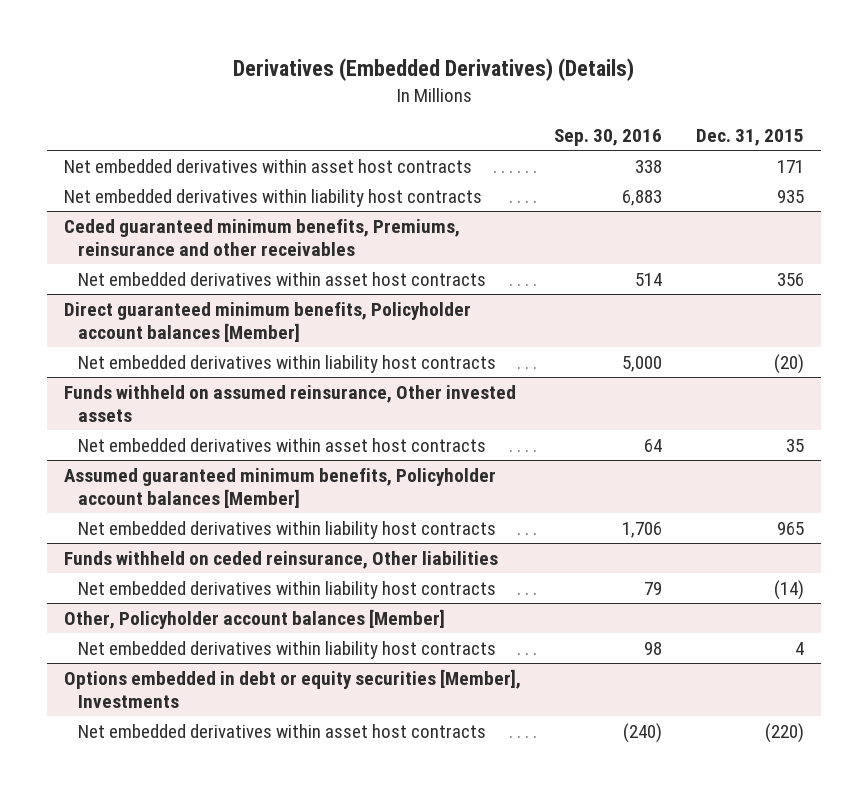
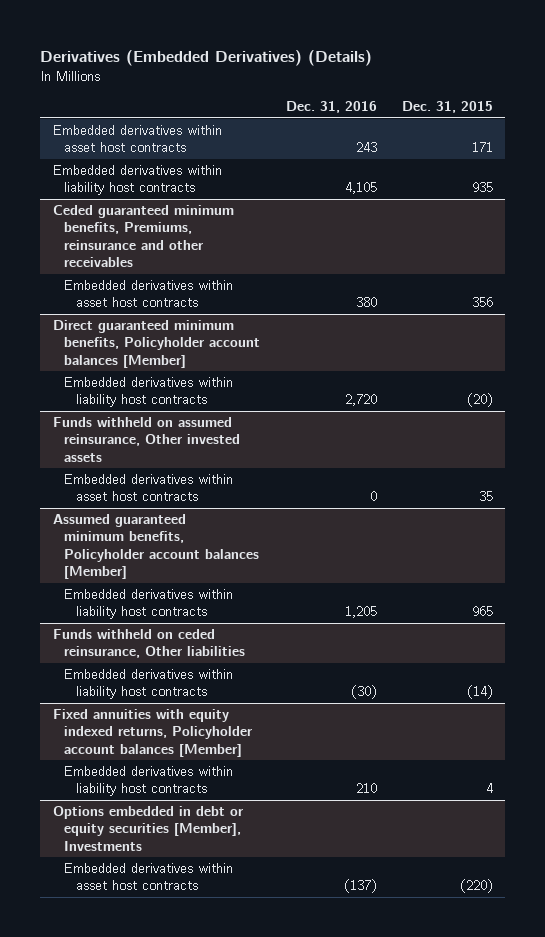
[554,129,663,147] Sep. 30, 2016 -> none
none -> [285,101,377,114] Dec. 31, 2016
[63,158,472,173] Net embedded derivatives within asset host contracts -> [52,125,222,153] Embedded derivatives within asset host contracts
[63,188,482,207] Net embedded derivatives within liability host contracts -> [52,165,222,196] Embedded derivatives within liability host contracts
[78,271,487,286] Net embedded derivatives within asset host contracts -> [64,280,234,308] Embedded derivatives within asset host contracts
[78,354,497,373] Net embedded derivatives within liability host contracts -> [64,377,234,408] Embedded derivatives within liability host contracts
[78,437,487,452] Net embedded derivatives within asset host contracts -> [64,474,234,502] Embedded derivatives within asset host contracts
[78,520,497,539] Net embedded derivatives within liability host contracts -> [64,589,234,620] Embedded derivatives within liability host contracts
[63,608,445,629] Other, Policyholder account balances [Member] -> none
[78,580,497,599] Net embedded derivatives within liability host contracts -> [64,669,234,700] Embedded derivatives within liability host contracts
none -> [52,709,253,757] Fixed annuities with equity indexed returns, Policyholder account balances [Member]
[78,640,497,659] Net embedded derivatives within liability host contracts -> [64,766,234,797] Embedded derivatives within liability host contracts
[78,723,487,738] Net embedded derivatives within asset host contracts -> [64,863,234,891] Embedded derivatives within asset host contracts

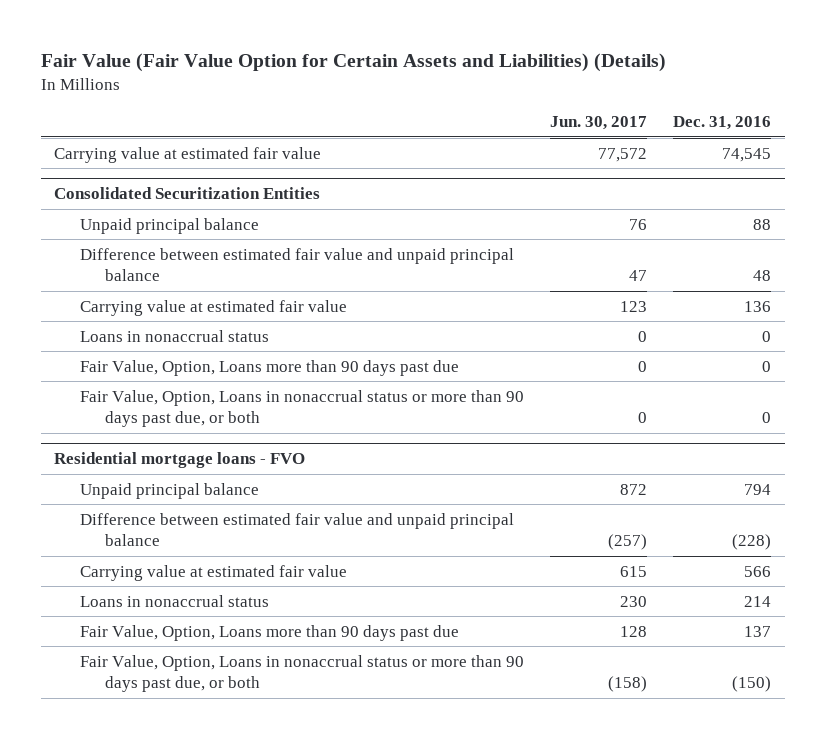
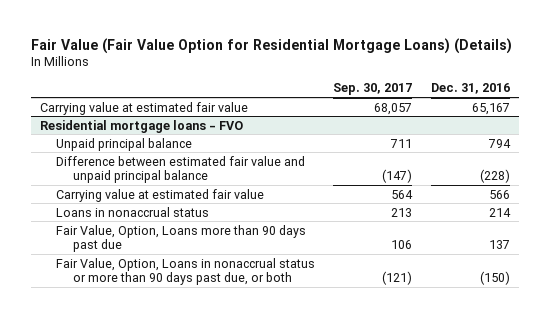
[40,52,666,72] Fair Value (Fair Value Option for Certain Assets and Liabilities) (Details) -> [30,37,512,54] Fair Value (Fair Value Option for Residential Mortgage Loans) (Details)
[550,116,648,131] Jun. 30, 2017 -> none
none -> [333,83,413,96] Sep. 30, 2017
[53,187,320,200] Consolidated Securitization Entities -> none
[79,217,259,234] Unpaid principal balance -> none
[79,247,514,281] Difference between estimated fair value and unpaid principal balance -> none
[79,299,347,316] Carrying value at estimated fair value -> none
[79,329,269,342] Loans in nonaccrual status -> none
[79,359,459,376] Fair Value, Option, Loans more than 90 days past due -> none
[79,389,524,427] Fair Value, Option, Loans in nonaccrual status or more than 90 days past due, or both -> none
[722,147,772,162] 74,545 -> [471,102,510,115] 65,167

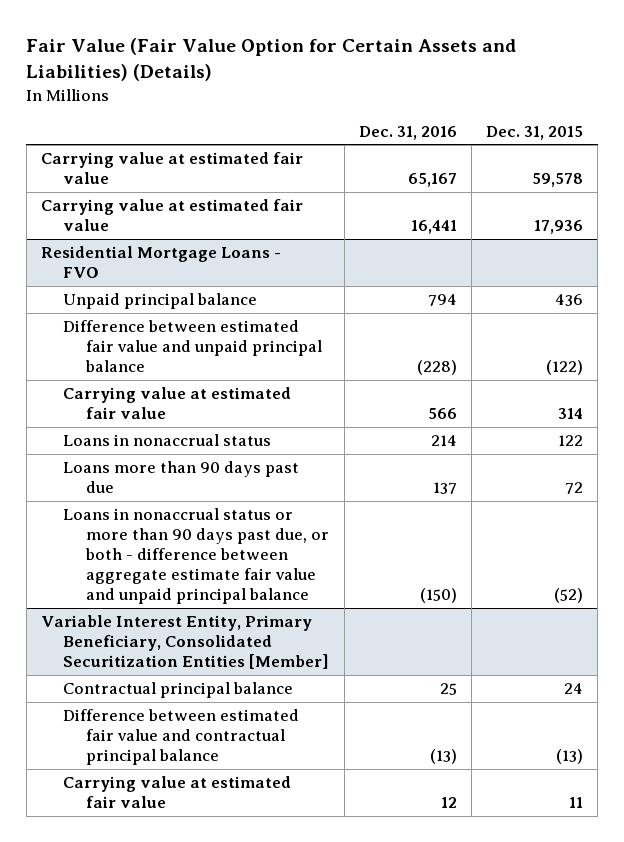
[30,37,512,54] Fair Value (Fair Value Option for Residential Mortgage Loans) (Details) -> [26,38,517,82] Fair Value (Fair Value Option for Certain Assets and Liabilities) (Details)
[333,83,413,96] Sep. 30, 2017 -> none
none -> [485,125,583,140] Dec. 31, 2015
none -> [41,199,304,232] Carrying value at estimated fair value
[39,119,243,133] Residential mortgage loans - FVO -> [41,246,282,279] Residential Mortgage Loans - FVO
[56,224,307,253] Fair Value, Option, Loans more than 90 days past due -> [63,461,300,494] Loans more than 90 days past due
[56,257,316,286] Fair Value, Option, Loans in nonaccrual status or more than 90 days past due, or both -> [63,508,329,604] Loans in nonaccrual status or more than 90 days past due, or both - difference between aggregate estimate fair value and unpaid principal balance
none -> [41,615,330,670] Variable Interest Entity, Primary Beneficiary, Consolidated Securitization Entities [Member]
none -> [63,682,294,699] Contractual principal balance
none -> [63,709,300,766] Difference between estimated fair value and contractual principal balance
none -> [63,776,292,809] Carrying value at estimated fair value

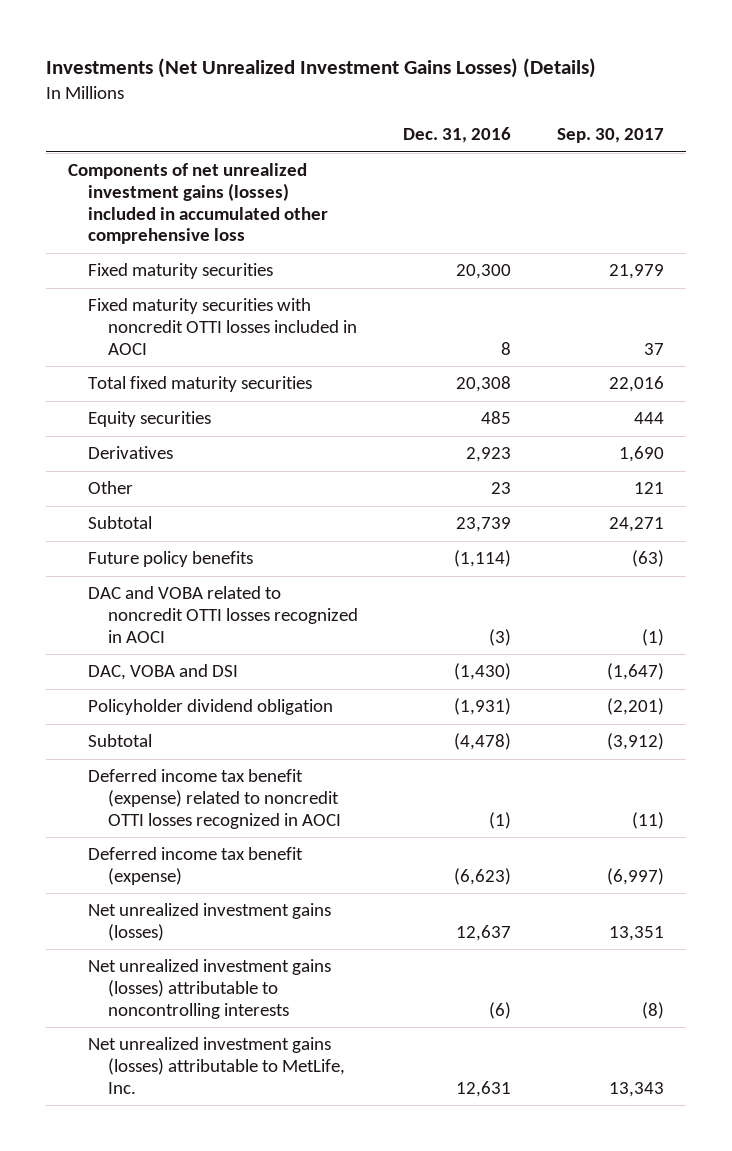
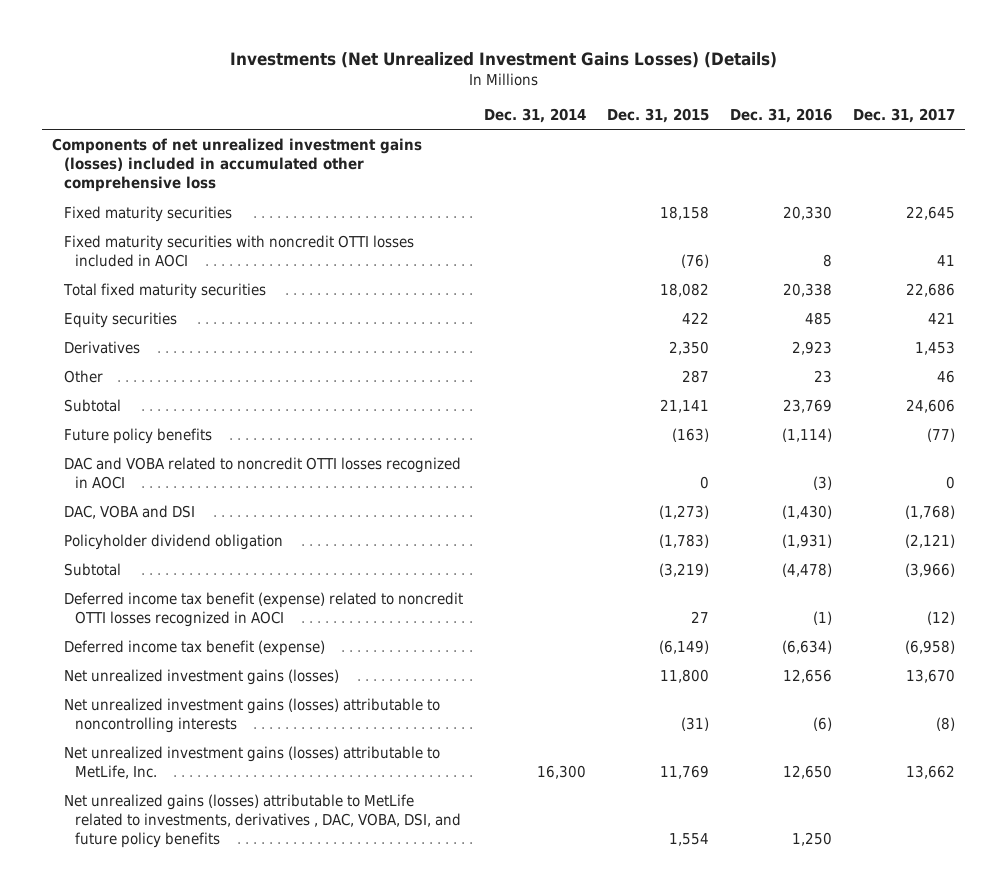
[556,128,664,144] Sep. 30, 2017 -> none
none -> [483,108,586,124] Dec. 31, 2014
none -> [606,108,709,124] Dec. 31, 2015
none -> [852,108,955,124] Dec. 31, 2017
[456,264,512,280] 20,300 -> [782,206,832,221] 20,330
[456,376,512,393] 20,308 -> [782,283,832,298] 20,338
[456,517,512,533] 23,739 -> [782,399,832,414] 23,769
[454,868,512,886] (6,623) -> [781,640,832,655] (6,634)
[456,925,512,942] 12,637 -> [782,669,832,684] 12,656
[456,1080,512,1097] 12,631 -> [782,765,832,780] 12,650
none -> [63,794,462,849] Net unrealized gains (losses) attributable to MetLife related to investments, derivatives , DAC, VOBA, DSI, and future policy benefits

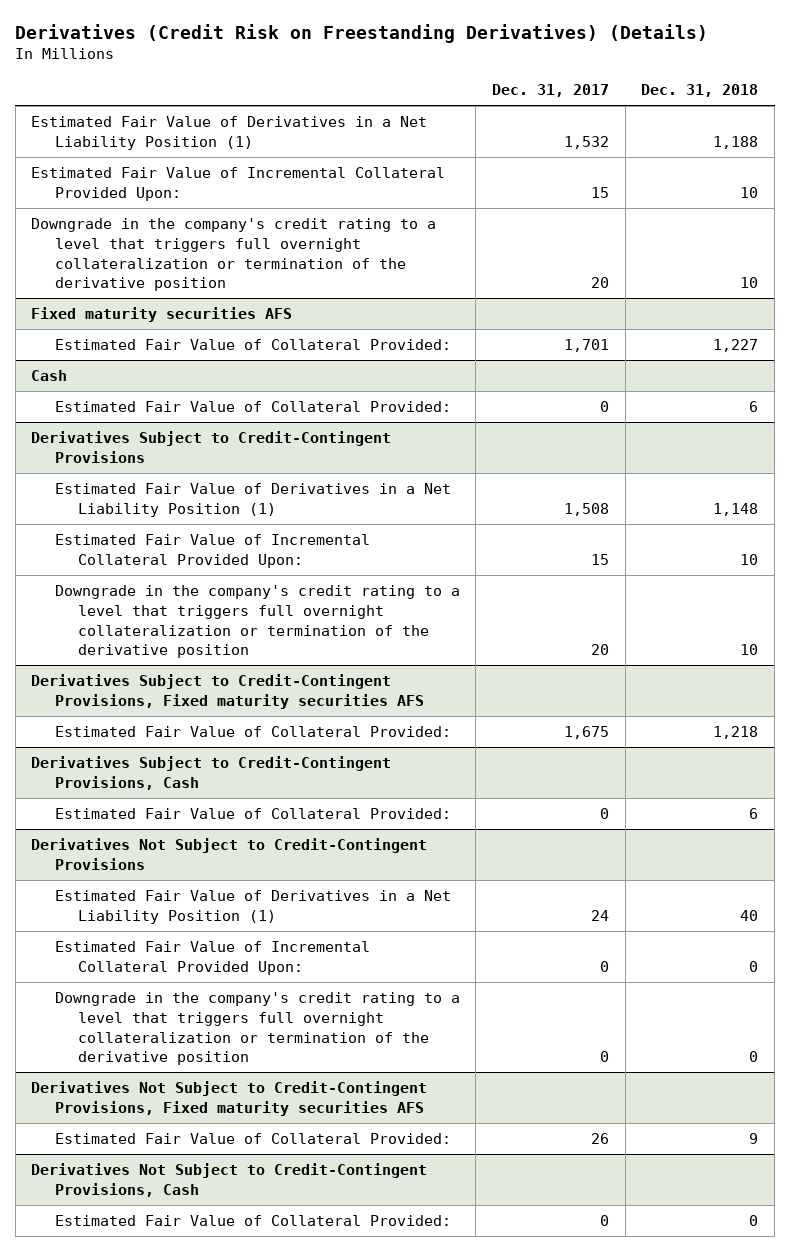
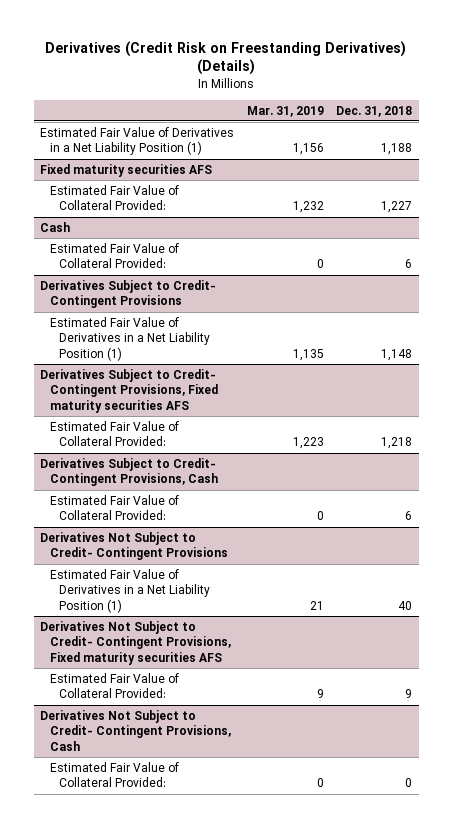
[492,84,610,98] Dec. 31, 2017 -> none
none -> [246,105,324,117] Mar. 31, 2019
[31,167,446,201] Estimated Fair Value of Incremental Collateral Provided Upon: -> none
[31,218,437,292] Downgrade in the company's credit rating to a level that triggers full overnight collateralization or termination of the derivative position -> none
[31,431,392,463] Derivatives Subject to Credit-Contingent Provisions -> [40,279,217,309] Derivatives Subject to Credit- Contingent Provisions
[54,534,370,568] Estimated Fair Value of Incremental Collateral Provided Upon: -> none
[54,585,460,659] Downgrade in the company's credit rating to a level that triggers full overnight collateralization or termination of the derivative position -> none
[31,674,424,709] Derivatives Subject to Credit-Contingent Provisions, Fixed maturity securities AFS -> [40,368,218,414] Derivatives Subject to Credit- Contingent Provisions, Fixed maturity securities AFS
[31,756,392,790] Derivatives Subject to Credit-Contingent Provisions, Cash -> [40,457,218,487] Derivatives Subject to Credit- Contingent Provisions, Cash
[31,838,428,870] Derivatives Not Subject to Credit-Contingent Provisions -> [40,531,228,561] Derivatives Not Subject to Credit- Contingent Provisions
[54,941,370,975] Estimated Fair Value of Incremental Collateral Provided Upon: -> none
[54,992,460,1066] Downgrade in the company's credit rating to a level that triggers full overnight collateralization or termination of the derivative position -> none
[31,1081,428,1116] Derivatives Not Subject to Credit-Contingent Provisions, Fixed maturity securities AFS -> [40,620,231,666] Derivatives Not Subject to Credit- Contingent Provisions, Fixed maturity securities AFS
[31,1163,428,1197] Derivatives Not Subject to Credit-Contingent Provisions, Cash -> [40,709,231,752] Derivatives Not Subject to Credit- Contingent Provisions, Cash

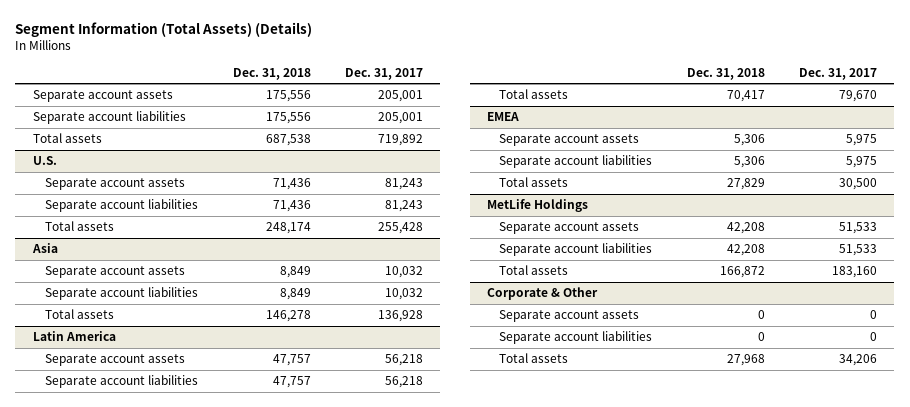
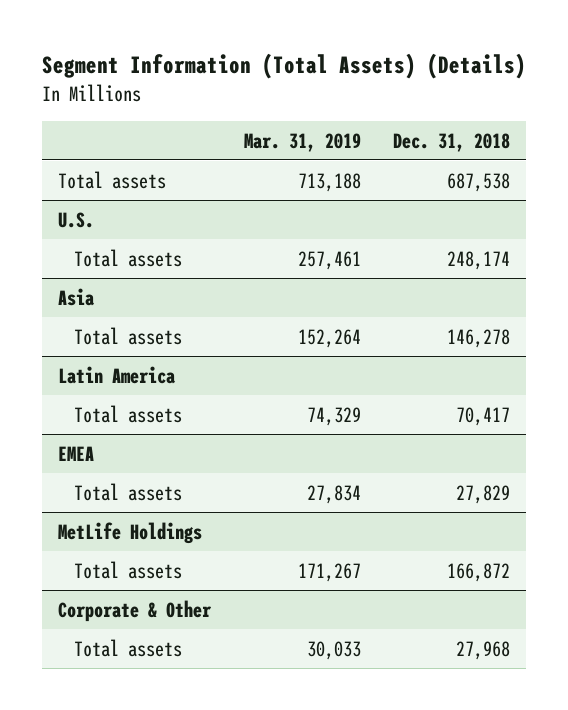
[344,67,423,80] Dec. 31, 2017 -> none
none -> [243,132,361,152] Mar. 31, 2019
[32,90,173,103] Separate account assets -> none
[32,111,186,125] Separate account liabilities -> none
[45,178,186,191] Separate account assets -> none
[45,199,199,213] Separate account liabilities -> none
[45,266,186,279] Separate account assets -> none
[45,287,199,301] Separate account liabilities -> none
[45,354,186,367] Separate account assets -> none
[45,375,199,389] Separate account liabilities -> none
[499,134,640,147] Separate account assets -> none
[499,155,653,169] Separate account liabilities -> none
[499,222,640,235] Separate account assets -> none
[499,243,653,257] Separate account liabilities -> none
[499,310,640,323] Separate account assets -> none
[499,331,653,345] Separate account liabilities -> none

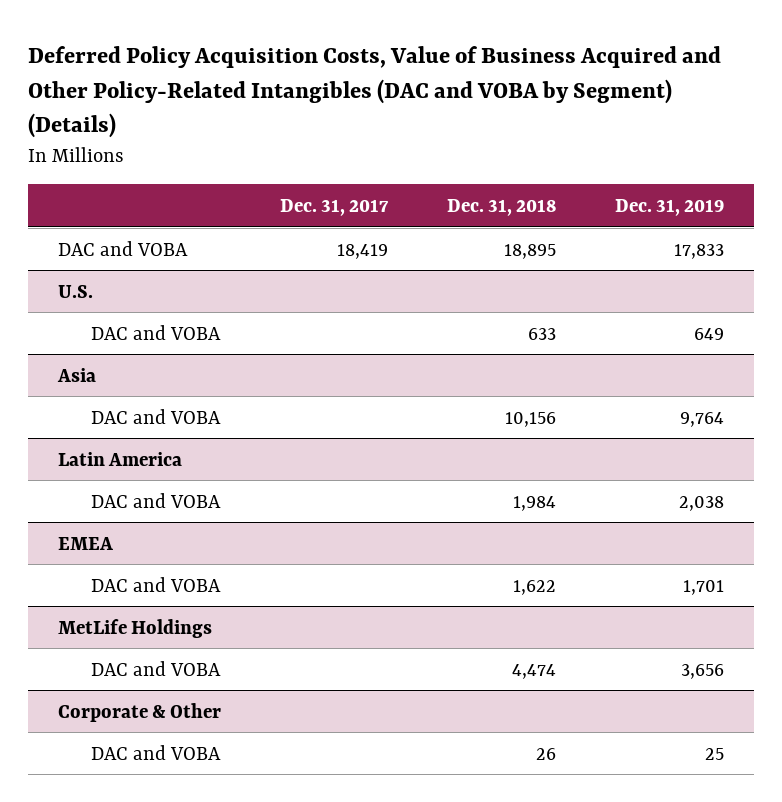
[41,53,526,80] Segment Information (Total Assets) (Details) -> [28,46,722,139] Deferred Policy Acquisition Costs, Value of Business Acquired and Other Policy-Related Intangibles (DAC and VOBA by Segment) (Details)
[243,132,361,152] Mar. 31, 2019 -> none
none -> [280,198,390,216] Dec. 31, 2017
none -> [615,198,725,216] Dec. 31, 2019
[58,170,167,189] Total assets -> none
none -> [57,240,188,256] DAC and VOBA
[74,248,183,267] Total assets -> none
none -> [91,324,222,340] DAC and VOBA
[74,326,183,345] Total assets -> none
none -> [91,408,222,424] DAC and VOBA
[74,404,183,423] Total assets -> none
none -> [91,492,222,508] DAC and VOBA
[74,482,183,501] Total assets -> none
none -> [91,576,222,592] DAC and VOBA
[74,560,183,579] Total assets -> none
none -> [91,660,222,676] DAC and VOBA
[74,638,183,657] Total assets -> none
none -> [91,744,222,760] DAC and VOBA

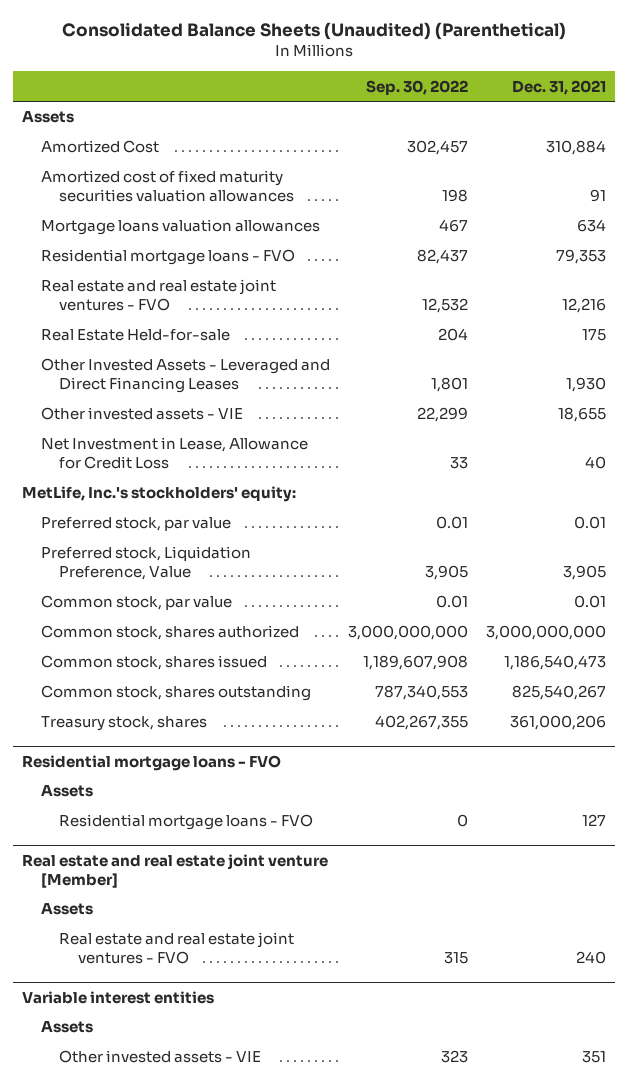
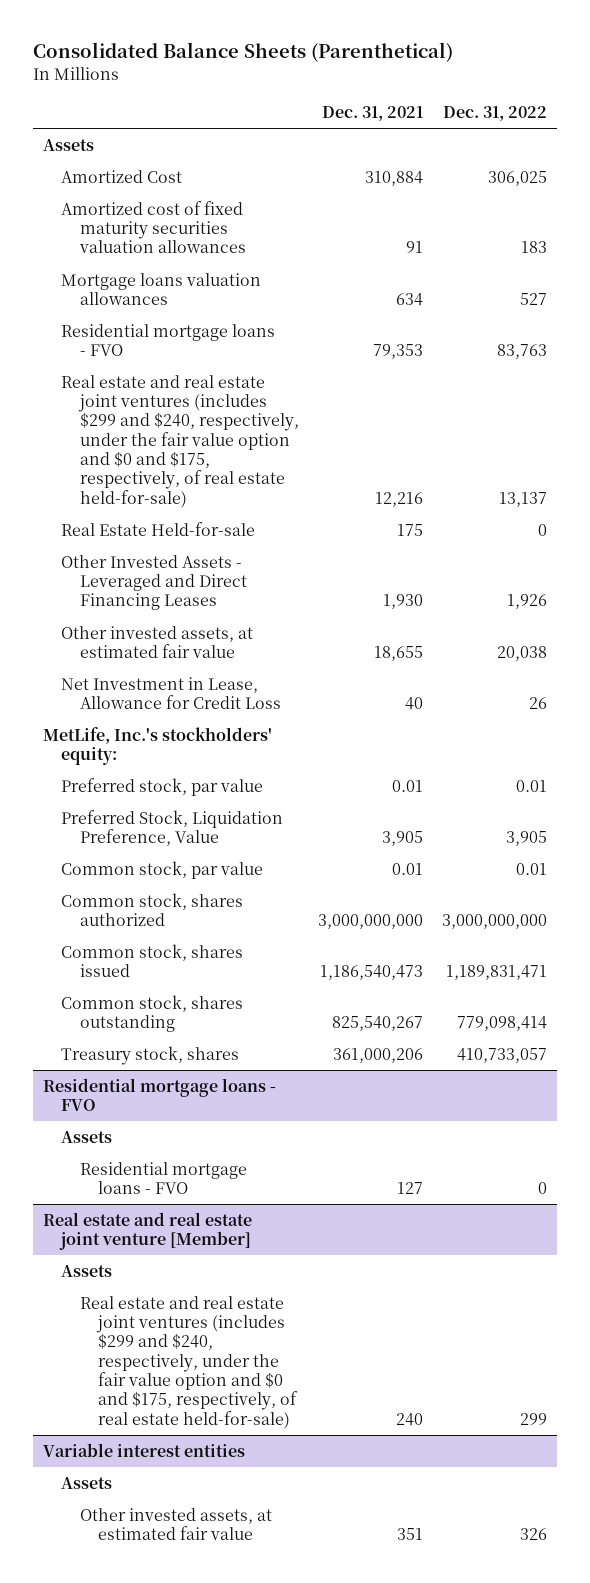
[61,22,566,41] Consolidated Balance Sheets (Unaudited) (Parenthetical) -> [33,42,454,63] Consolidated Balance Sheets (Parenthetical)
[365,79,468,95] Sep. 30, 2022 -> none
none -> [443,106,548,122] Dec. 31, 2022
[40,279,276,312] Real estate and real estate joint ventures - FVO -> [61,374,299,508] Real estate and real estate joint ventures (includes $299 and $240, respectively, under the fair value option and $0 and $175, respectively, of real estate held-for-sale)
[40,407,243,421] Other invested assets - VIE -> [61,625,254,659] Other invested assets, at estimated fair value
[40,546,251,581] Preferred stock, Liquidation Preference, Value -> [61,809,284,847] Preferred Stock, Liquidation Preference, Value
[59,932,295,965] Real estate and real estate joint ventures - FVO -> [79,1295,299,1429] Real estate and real estate joint ventures (includes $299 and $240, respectively, under the fair value option and $0 and $175, respectively, of real estate held-for-sale)
[59,1050,262,1064] Other invested assets - VIE -> [79,1507,272,1541] Other invested assets, at estimated fair value

